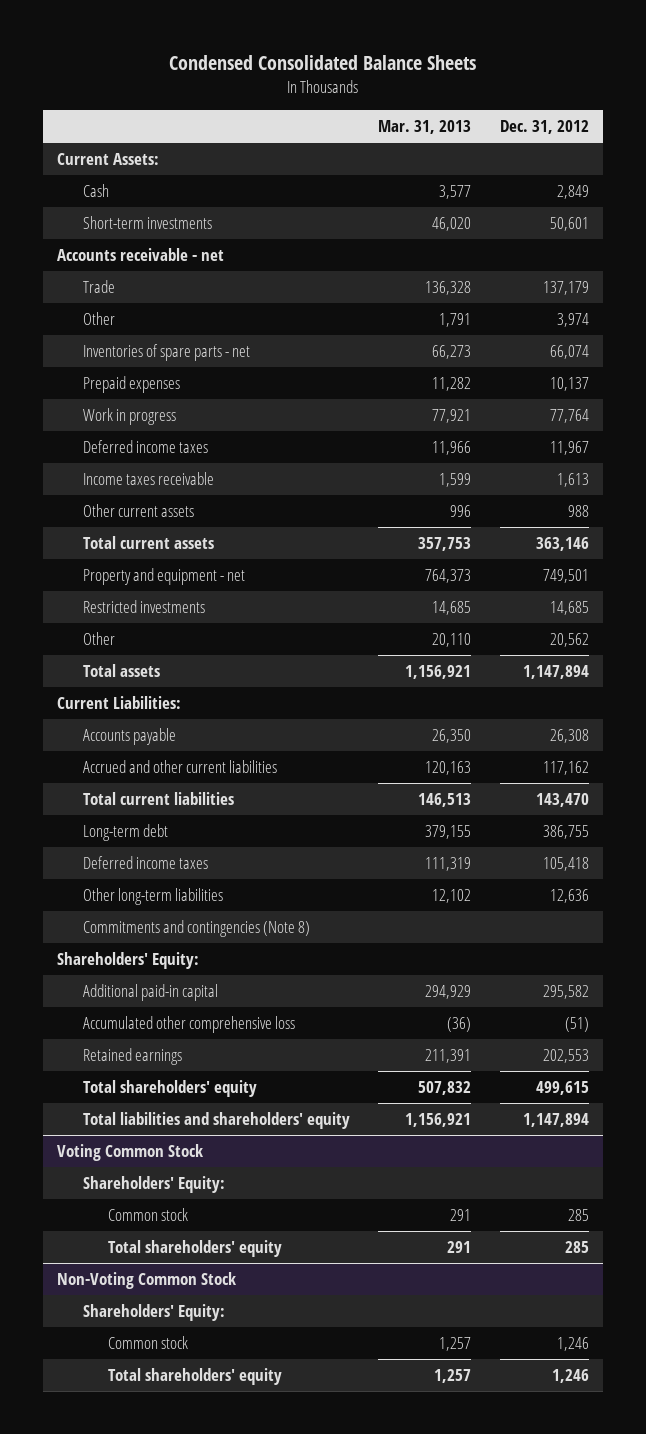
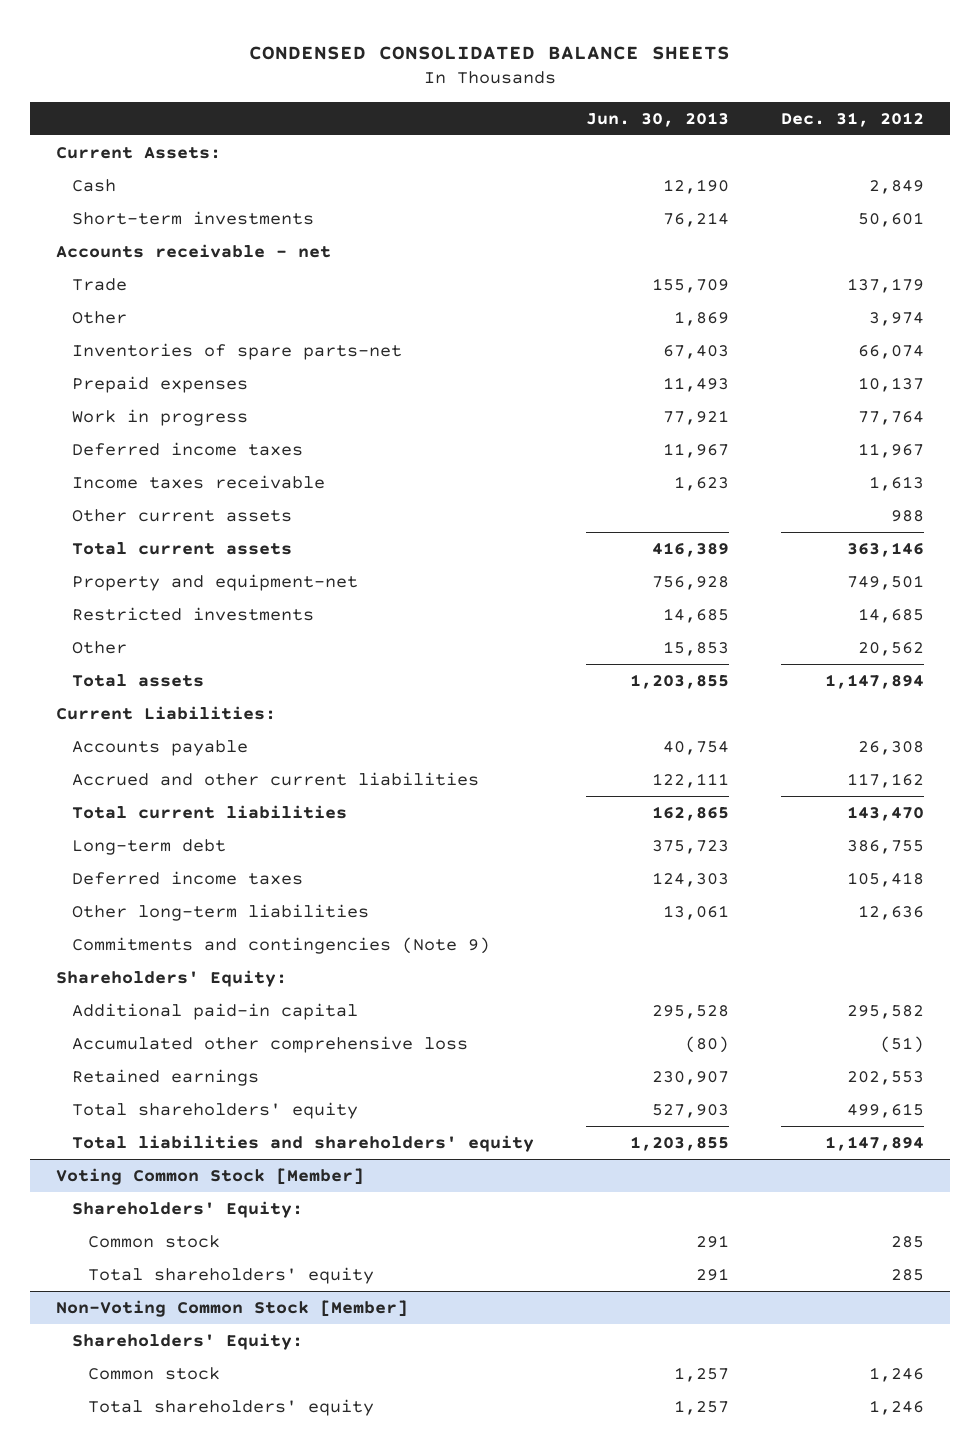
[169,54,477,70] Condensed Consolidated Balance Sheets -> [248,45,730,60] CONDENSED CONSOLIDATED BALANCE SHEETS
[378,120,472,135] Mar. 31, 2013 -> none
none -> [586,111,730,127] Jun. 30, 2013
[82,344,250,362] Inventories of spare parts - net -> [72,342,403,360] Inventories of spare parts-net
[82,568,245,586] Property and equipment - net -> [72,573,359,591] Property and equipment-net
[82,920,310,938] Commitments and contingencies (Note 8) -> [72,936,491,954] Commitments and contingencies (Note 9)
[57,1144,204,1162] Voting Common Stock -> [55,1167,364,1185] Voting Common Stock [Member]
[57,1272,237,1290] Non-Voting Common Stock -> [55,1299,408,1317] Non-Voting Common Stock [Member]

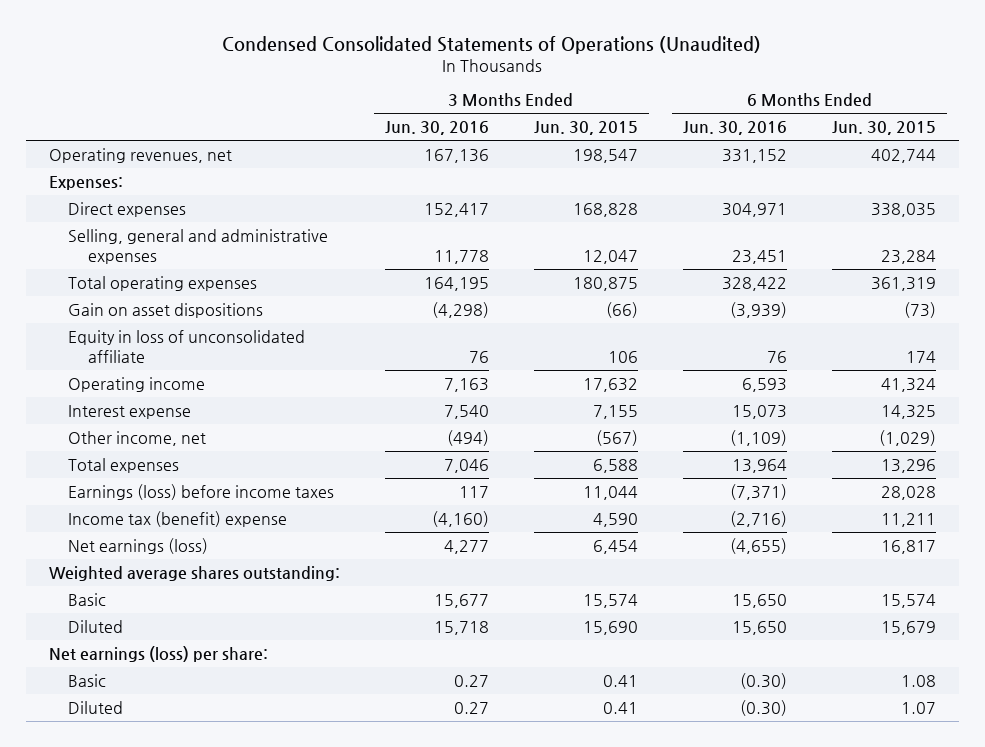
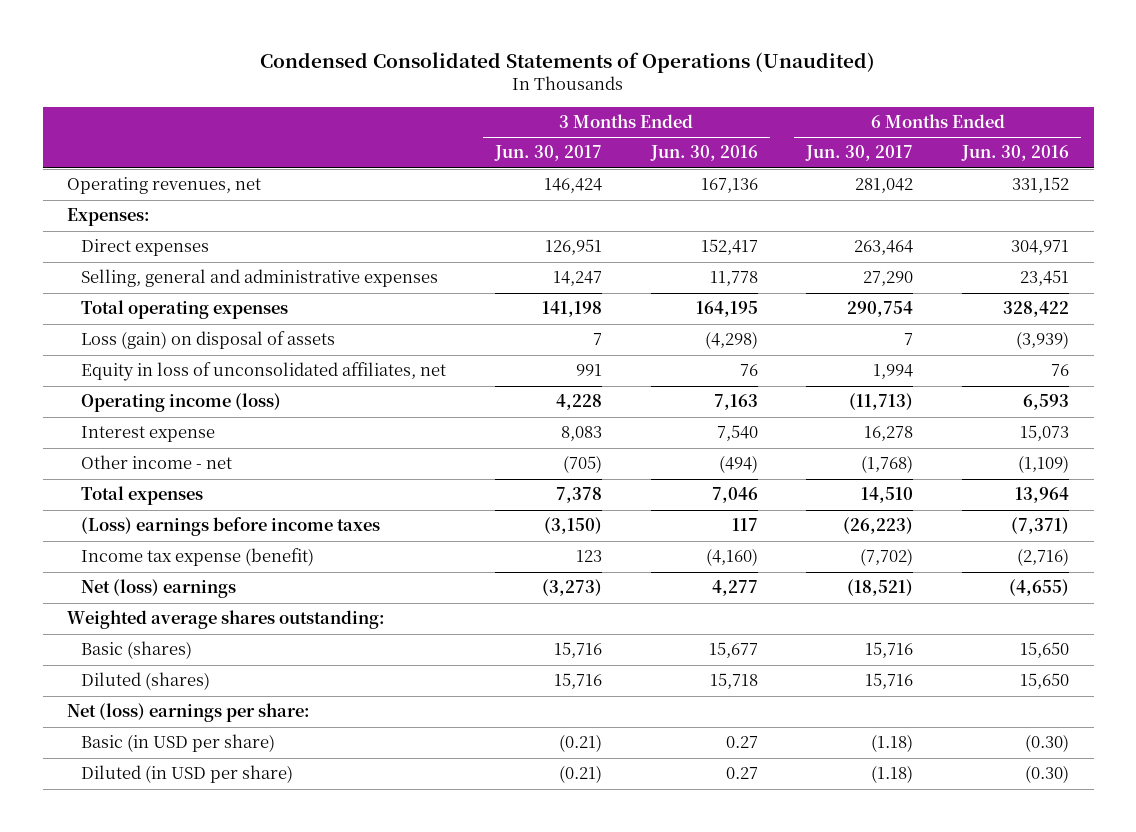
[533,121,638,136] Jun. 30, 2015 -> none
[832,121,937,136] Jun. 30, 2015 -> none
none -> [493,145,602,162] Jun. 30, 2017
none -> [805,145,914,162] Jun. 30, 2017
[68,302,264,318] Gain on asset dispositions -> [81,331,336,350] Loss (gain) on disposal of assets
[68,329,306,363] Equity in loss of unconsolidated affiliate -> [81,362,447,382] Equity in loss of unconsolidated affiliates, net
[68,376,206,392] Operating income -> [81,393,282,413] Operating income (loss)
[68,430,207,446] Other income, net -> [81,455,233,470] Other income - net
[68,483,335,500] Earnings (loss) before income taxes -> [81,517,381,537] (Loss) earnings before income taxes
[68,510,288,527] Income tax (benefit) expense -> [81,548,315,567] Income tax expense (benefit)
[68,537,209,554] Net earnings (loss) -> [81,579,237,599] Net (loss) earnings
[68,592,107,606] Basic -> [81,641,193,660] Basic (shares)
[68,619,124,633] Diluted -> [81,672,211,691] Diluted (shares)
[48,645,268,662] Net earnings (loss) per share: -> [66,703,310,723] Net (loss) earnings per share:
[68,673,107,687] Basic -> [81,734,276,753] Basic (in USD per share)
[68,700,124,714] Diluted -> [81,765,294,784] Diluted (in USD per share)

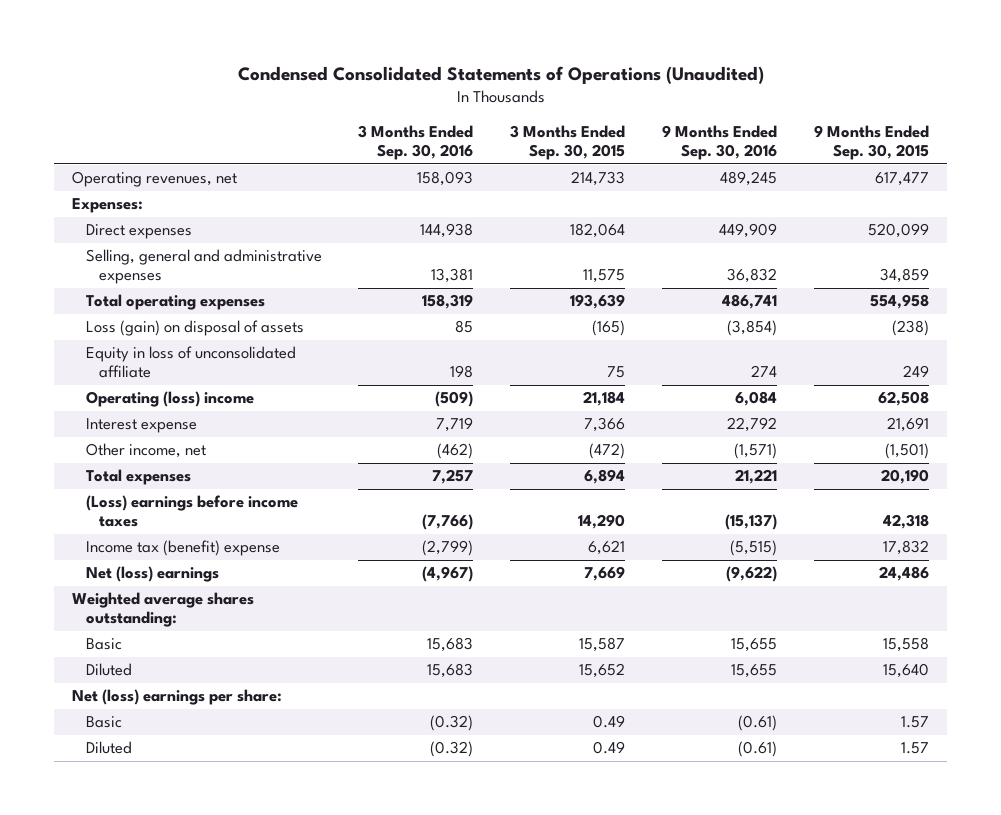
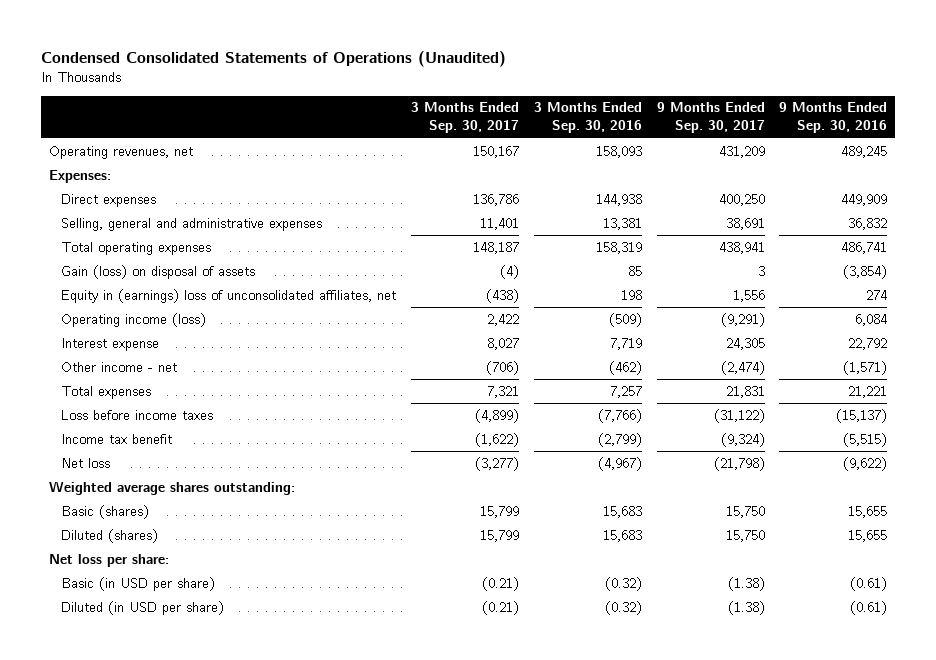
[510,125,626,161] 3 Months Ended Sep. 30, 2015 -> none
[813,125,929,161] 9 Months Ended Sep. 30, 2015 -> none
none -> [411,102,520,134] 3 Months Ended Sep. 30, 2017
none -> [656,102,765,134] 9 Months Ended Sep. 30, 2017
[85,320,304,337] Loss (gain) on disposal of assets -> [61,264,256,279] Gain (loss) on disposal of assets
[85,346,296,379] Equity in loss of unconsolidated affiliate -> [61,288,397,303] Equity in (earnings) loss of unconsolidated affiliates, net
[85,391,254,408] Operating (loss) income -> [61,312,207,327] Operating income (loss)
[85,443,206,459] Other income, net -> [61,361,178,372] Other income - net
[85,495,298,528] (Loss) earnings before income taxes -> [61,409,214,420] Loss before income taxes
[85,540,280,557] Income tax (benefit) expense -> [61,433,173,444] Income tax benefit
[85,566,219,583] Net (loss) earnings -> [61,457,111,468] Net loss
[85,638,122,651] Basic -> [61,504,150,519] Basic (shares)
[85,663,132,677] Diluted -> [61,528,159,543] Diluted (shares)
[72,689,283,706] Net (loss) earnings per share: -> [48,553,169,567] Net loss per share:
[85,716,122,729] Basic -> [61,576,216,591] Basic (in USD per share)
[85,741,132,755] Diluted -> [61,600,225,615] Diluted (in USD per share)

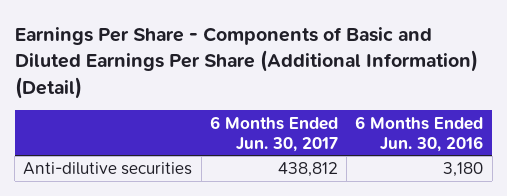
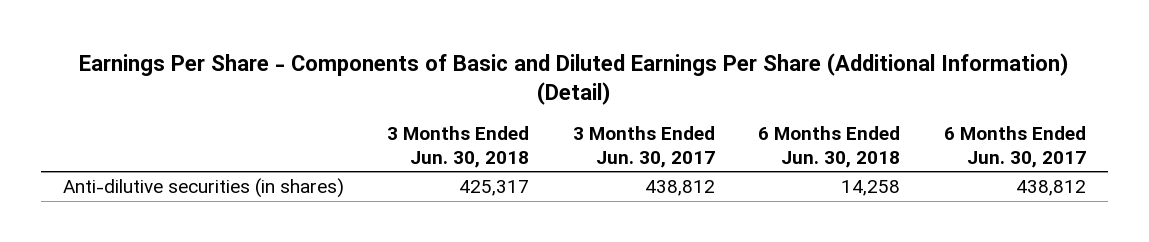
[355,115,484,152] 6 Months Ended Jun. 30, 2016 -> none
none -> [387,126,530,168] 3 Months Ended Jun. 30, 2018
none -> [572,126,715,168] 3 Months Ended Jun. 30, 2017
none -> [758,126,901,168] 6 Months Ended Jun. 30, 2018
[23,162,193,176] Anti-dilutive securities -> [62,178,344,199] Anti-dilutive securities (in shares)

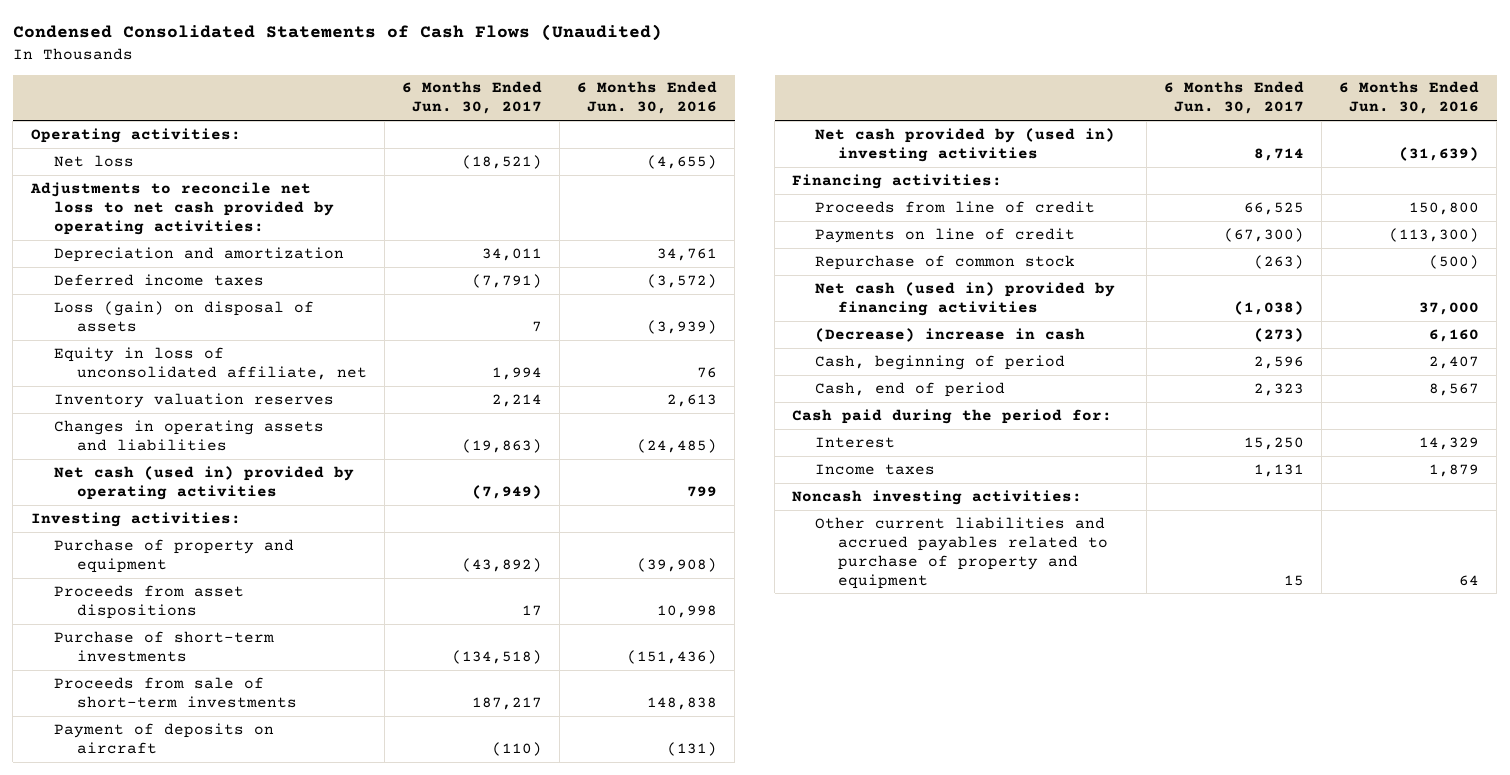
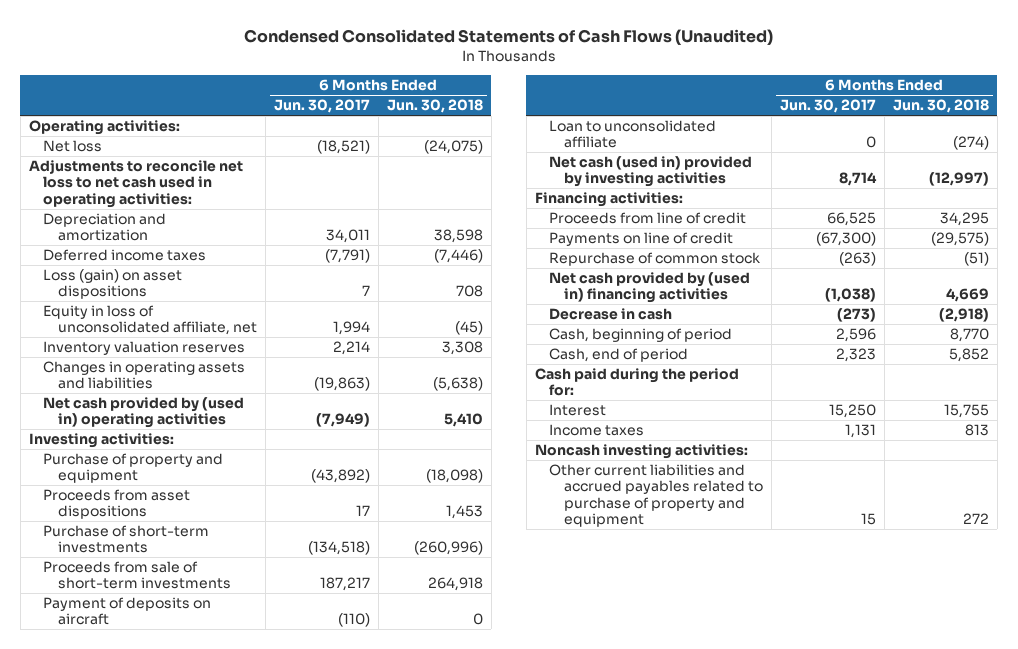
[577,81,718,115] 6 Months Ended Jun. 30, 2016 -> none
none -> [386,99,483,114] Jun. 30, 2018
[29,181,334,235] Adjustments to reconcile net loss to net cash provided by operating activities: -> [28,160,243,208] Adjustments to reconcile net loss to net cash used in operating activities:
[53,300,314,332] Loss (gain) on disposal of assets -> [43,269,183,300] Loss (gain) on asset dispositions
[53,465,354,500] Net cash (used in) provided by operating activities -> [43,397,245,429] Net cash provided by (used in) operating activities
none -> [549,120,717,149] Loan to unconsolidated affiliate
[815,127,1116,162] Net cash provided by (used in) investing activities -> [549,156,753,188] Net cash (used in) provided by investing activities
[815,281,1116,316] Net cash (used in) provided by financing activities -> [549,272,751,304] Net cash provided by (used in) financing activities
[815,327,1086,342] (Decrease) increase in cash -> [549,308,673,321] Decrease in cash

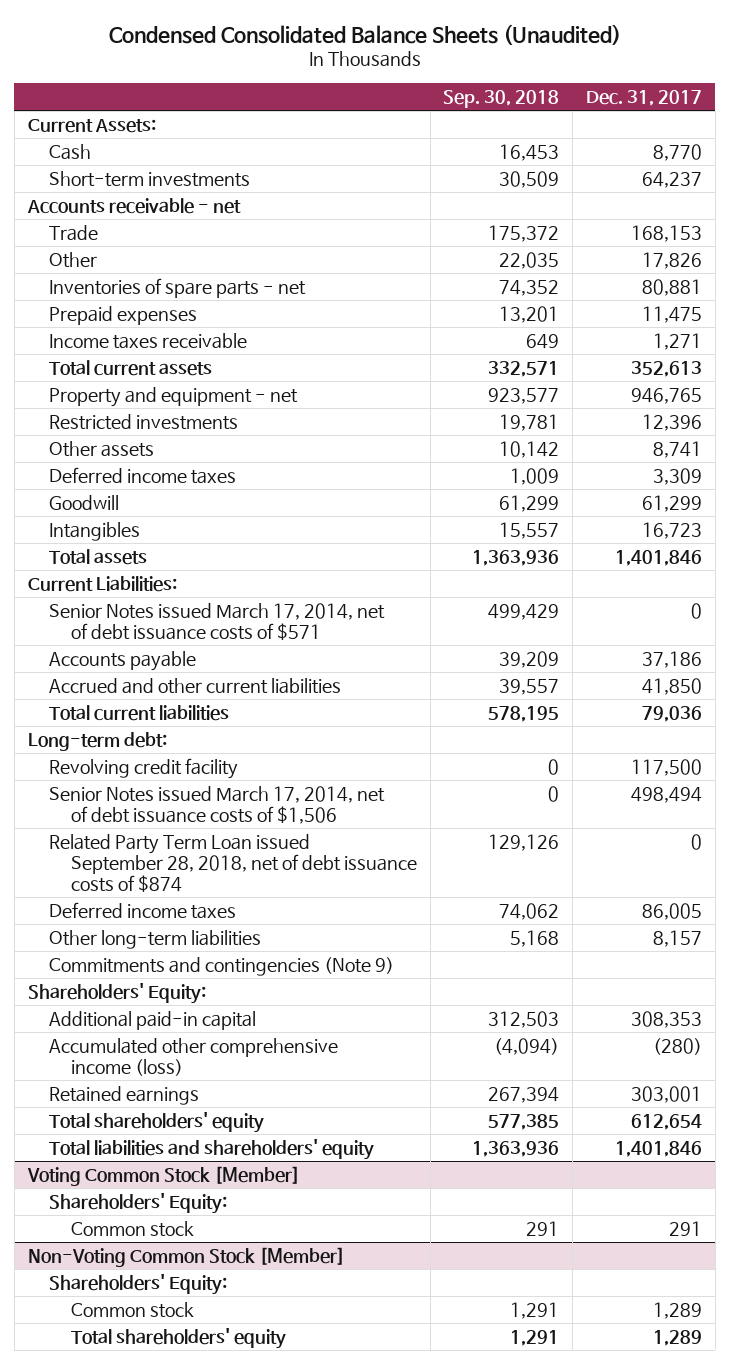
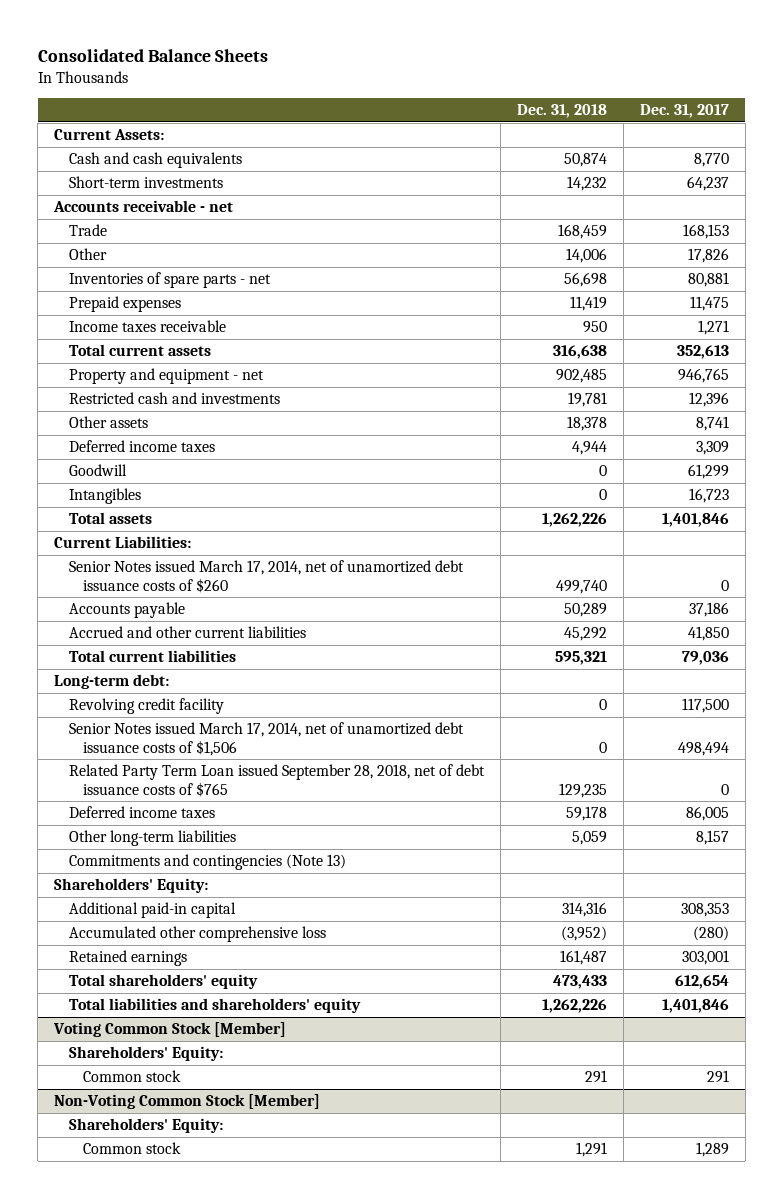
[108,23,621,45] Condensed Consolidated Balance Sheets (Unaudited) -> [37,48,268,62] Consolidated Balance Sheets
[443,89,560,108] Sep. 30, 2018 -> none
none -> [516,104,607,119] Dec. 31, 2018
[49,143,92,160] Cash -> [68,152,242,169] Cash and cash equivalents
[49,413,239,430] Restricted investments -> [68,392,280,405] Restricted cash and investments
[49,602,386,641] Senior Notes issued March 17, 2014, net of debt issuance costs of $571 -> [68,560,464,593] Senior Notes issued March 17, 2014, net of unamortized debt issuance costs of $260
[49,785,386,825] Senior Notes issued March 17, 2014, net of debt issuance costs of $1,506 -> [68,722,464,756] Senior Notes issued March 17, 2014, net of unamortized debt issuance costs of $1,506
[49,833,417,893] Related Party Term Loan issued September 28, 2018, net of debt issuance costs of $874 -> [68,764,485,797] Related Party Term Loan issued September 28, 2018, net of debt issuance costs of $765
[49,956,395,976] Commitments and contingencies (Note 9) -> [68,854,346,871] Commitments and contingencies (Note 13)
[49,1037,339,1077] Accumulated other comprehensive income (loss) -> [68,926,326,943] Accumulated other comprehensive loss
[70,1327,286,1349] Total shareholders' equity -> none

